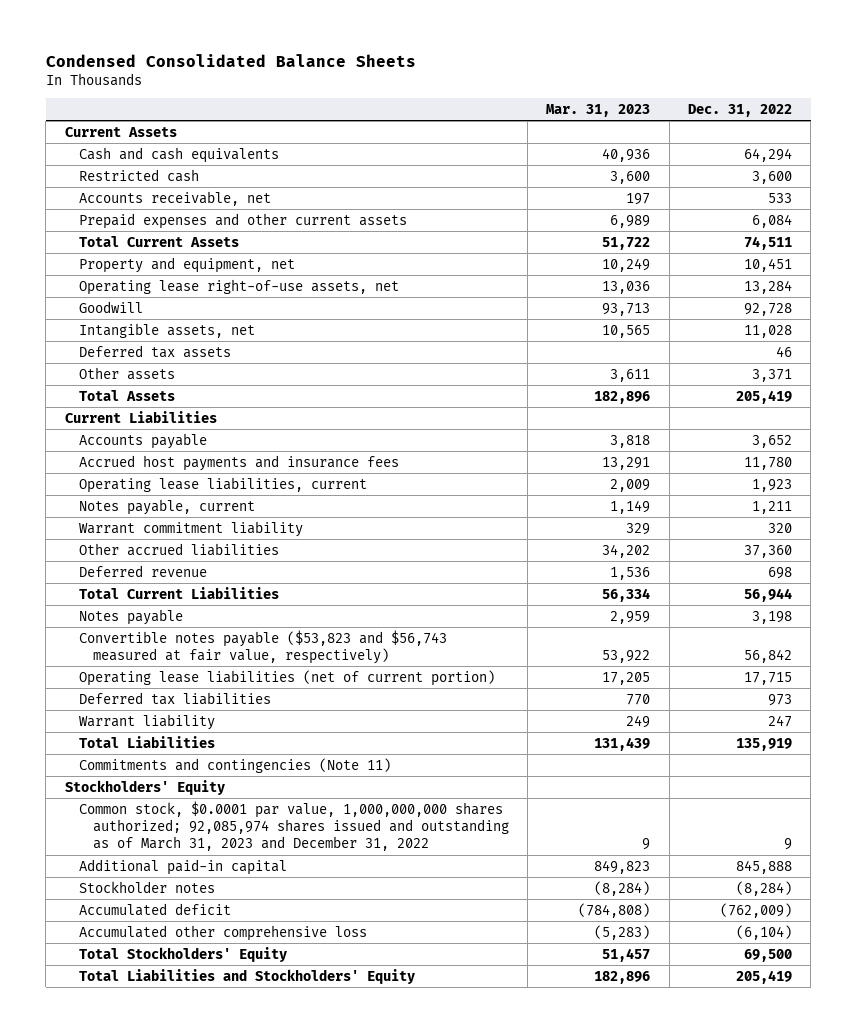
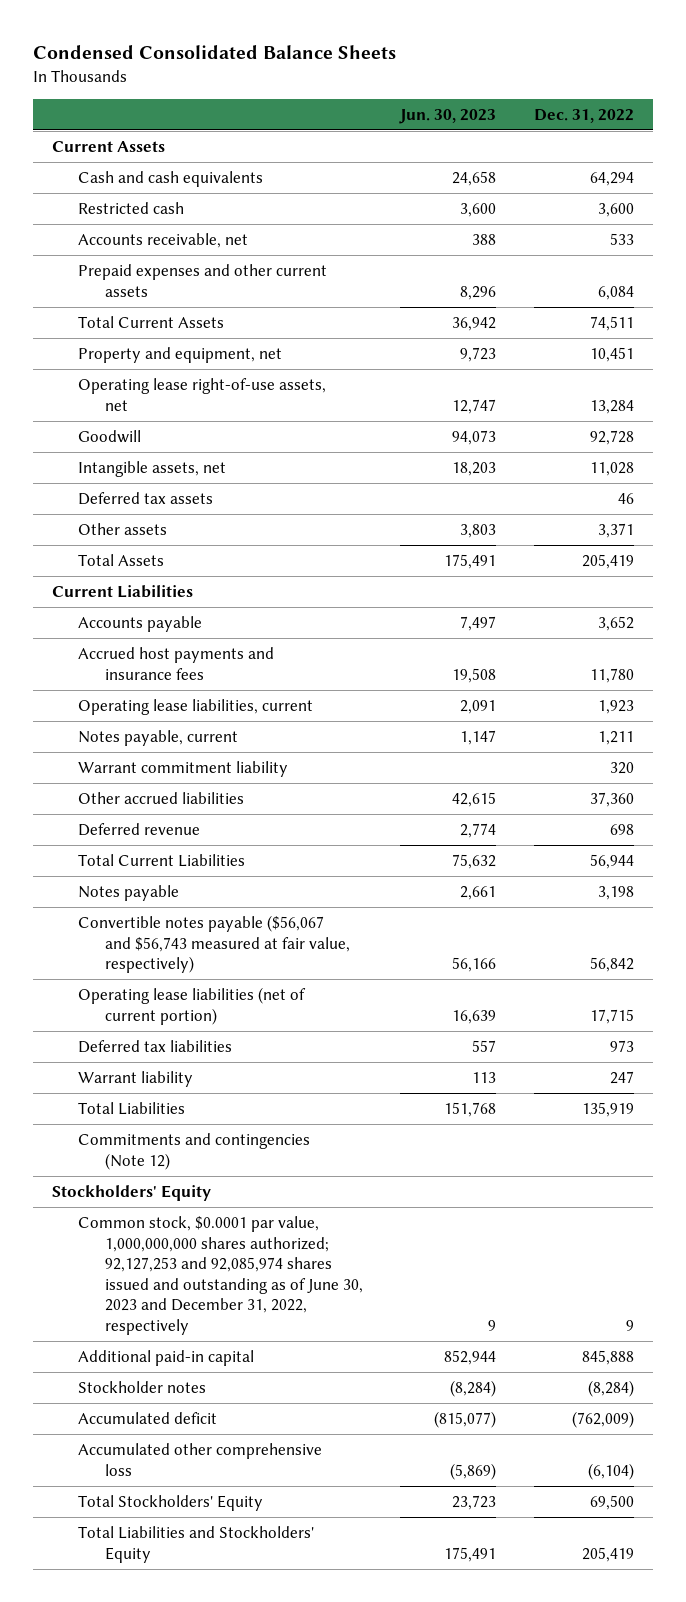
[546,104,651,118] Mar. 31, 2023 -> none
none -> [399,108,497,124] Jun. 30, 2023
[78,629,447,665] Convertible notes payable ($53,823 and $56,743 measured at fair value, respectively) -> [78,915,350,974] Convertible notes payable ($56,067 and $56,743 measured at fair value, respectively)
[78,757,391,773] Commitments and contingencies (Note 11) -> [78,1133,311,1170] Commitments and contingencies (Note 12)
[78,800,509,852] Common stock, $0.0001 par value, 1,000,000,000 shares authorized; 92,085,974 shares issued and outstanding as of March 31, 2023 and December 31, 2022 -> [78,1216,363,1335] Common stock, $0.0001 par value, 1,000,000,000 shares authorized; 92,127,253 and 92,085,974 shares issued and outstanding as of June 30, 2023 and December 31, 2022, respectively

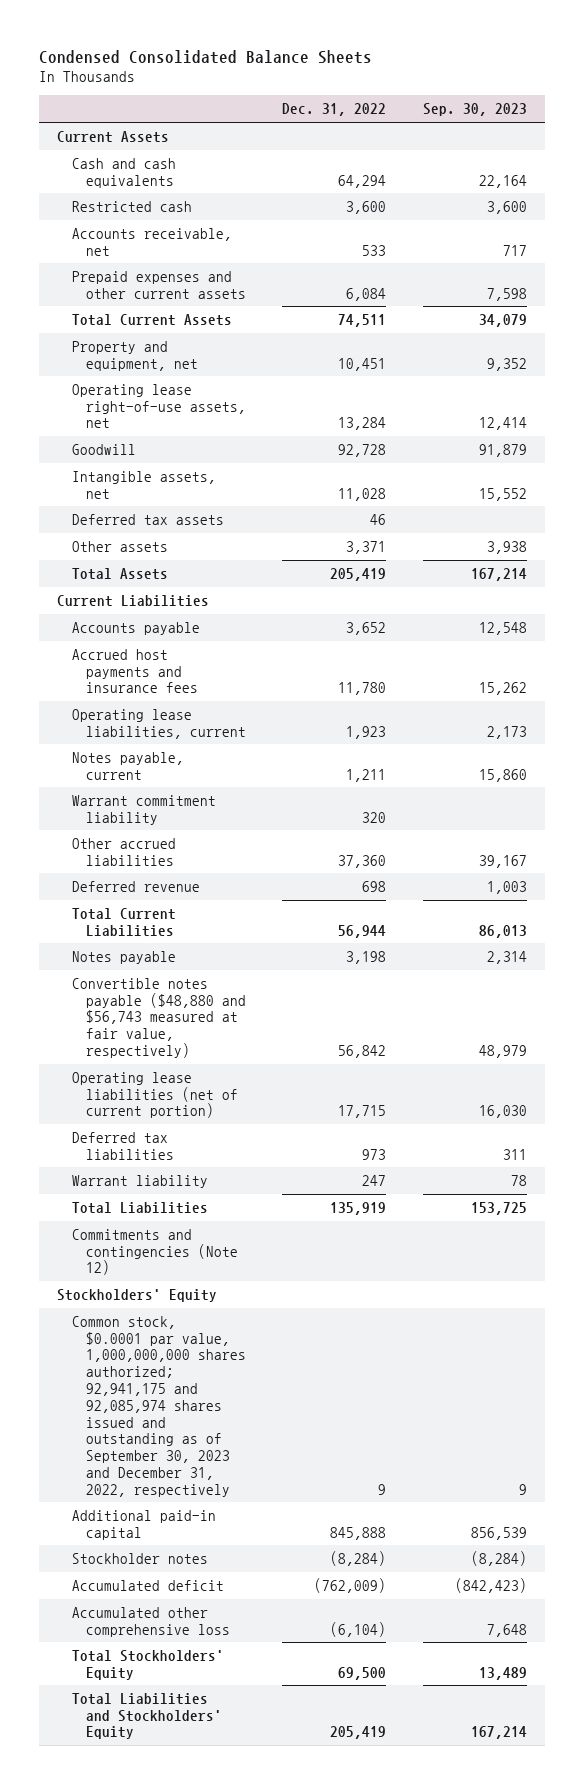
[399,108,497,124] Jun. 30, 2023 -> none
none -> [422,103,527,117] Sep. 30, 2023
[78,915,350,974] Convertible notes payable ($56,067 and $56,743 measured at fair value, respectively) -> [71,977,246,1059] Convertible notes payable ($48,880 and $56,743 measured at fair value, respectively)
[78,1216,363,1335] Common stock, $0.0001 par value, 1,000,000,000 shares authorized; 92,127,253 and 92,085,974 shares issued and outstanding as of June 30, 2023 and December 31, 2022, respectively -> [71,1315,246,1497] Common stock, $0.0001 par value, 1,000,000,000 shares authorized; 92,941,175 and 92,085,974 shares issued and outstanding as of September 30, 2023 and December 31, 2022, respectively

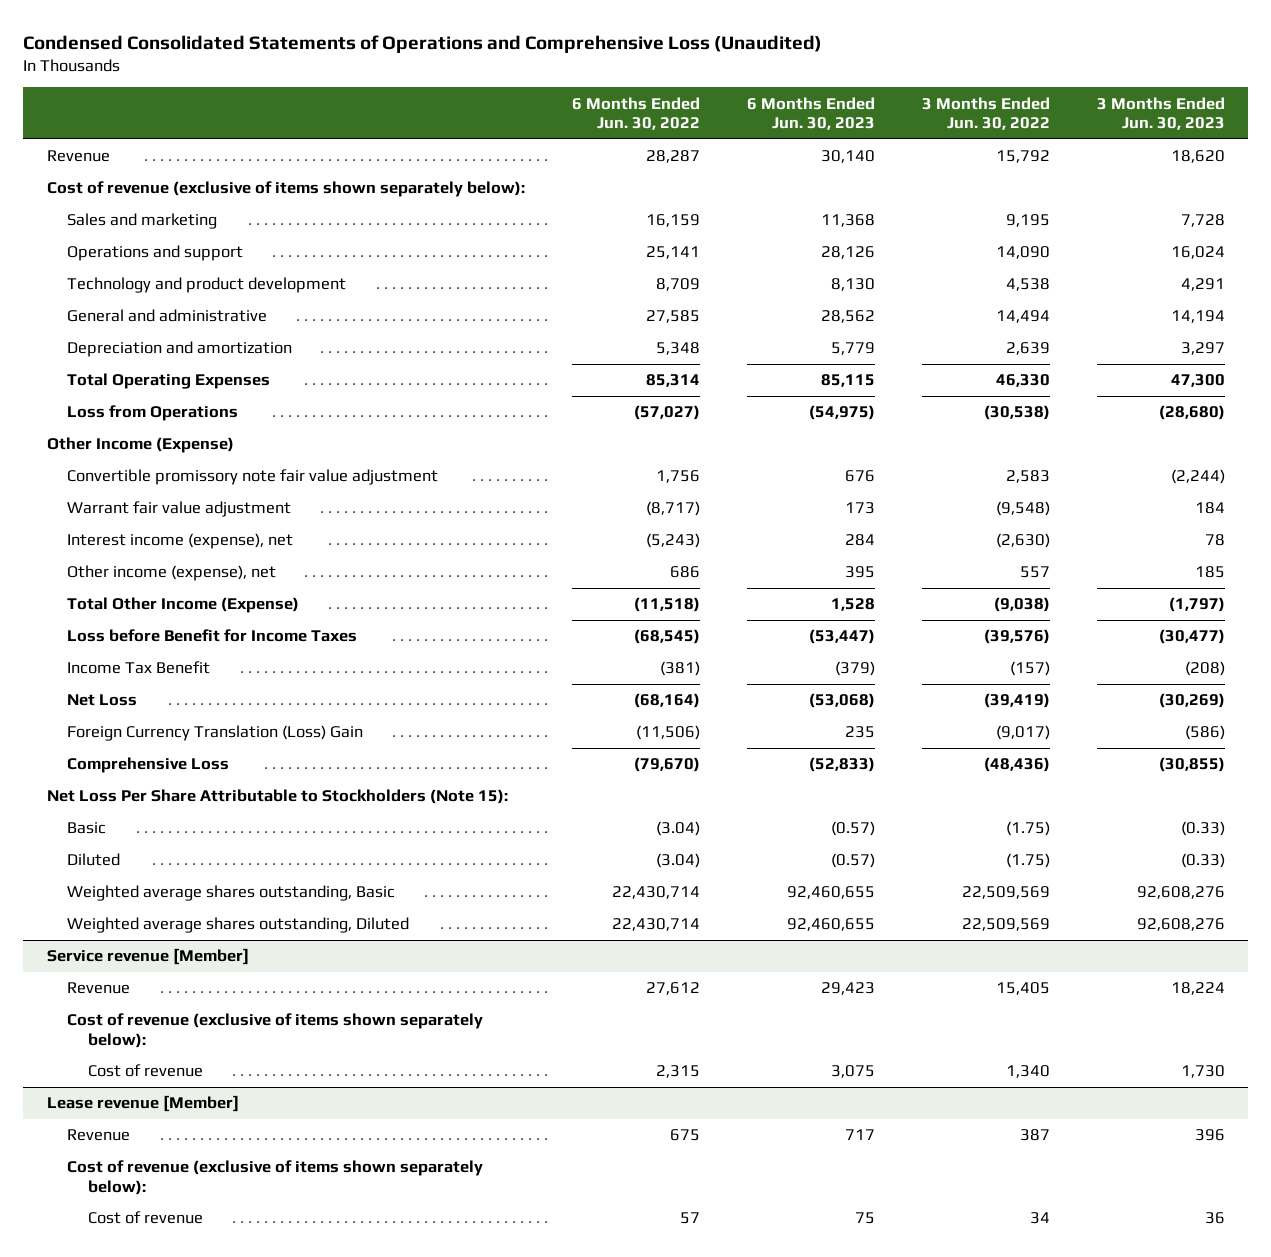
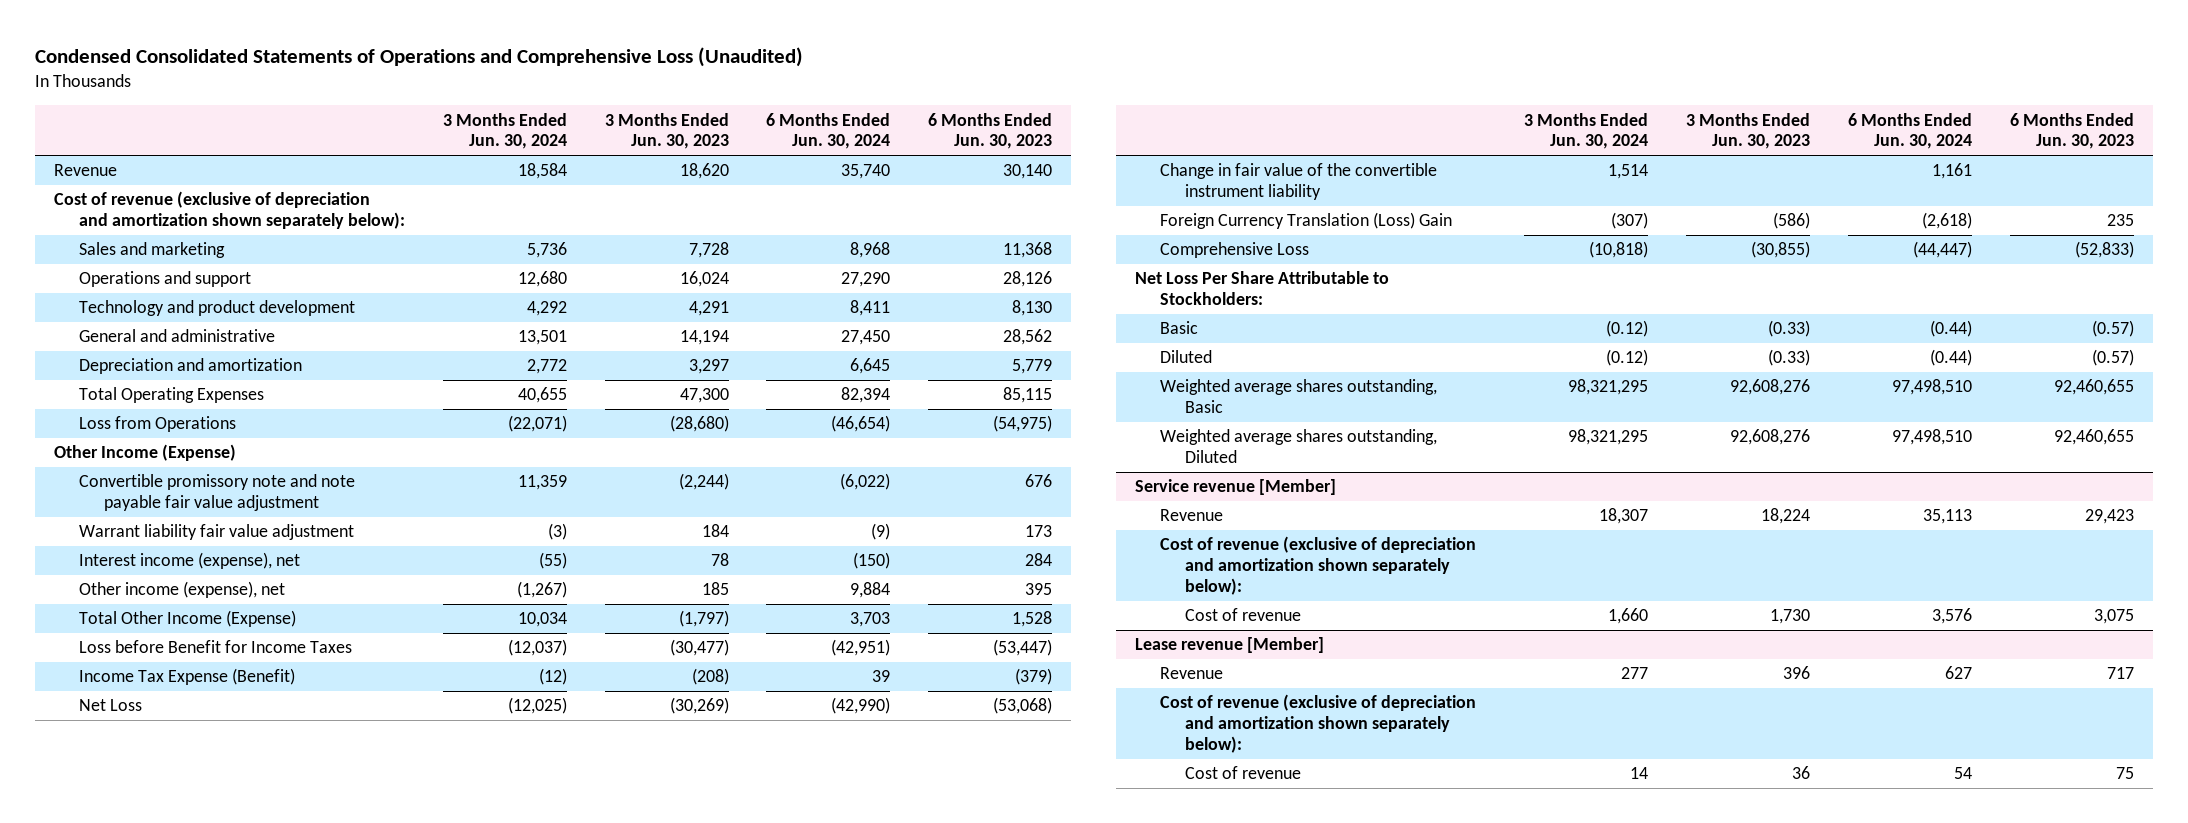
[571,96,700,131] 6 Months Ended Jun. 30, 2022 -> none
[921,96,1050,131] 3 Months Ended Jun. 30, 2022 -> none
none -> [442,112,567,150] 3 Months Ended Jun. 30, 2024
none -> [766,112,891,150] 6 Months Ended Jun. 30, 2024
[46,181,525,198] Cost of revenue (exclusive of items shown separately below): -> [53,191,405,230] Cost of revenue (exclusive of depreciation and amortization shown separately below):
[67,469,439,486] Convertible promissory note fair value adjustment -> [78,474,355,512] Convertible promissory note and note payable fair value adjustment
[67,501,292,518] Warrant fair value adjustment -> [78,524,354,541] Warrant liability fair value adjustment
[67,661,211,675] Income Tax Benefit -> [78,668,295,686] Income Tax Expense (Benefit)
none -> [1160,163,1438,201] Change in fair value of the convertible instrument liability
[46,789,508,805] Net Loss Per Share Attributable to Stockholders (Note 15): -> [1135,271,1390,306] Net Loss Per Share Attributable to Stockholders:
[67,1013,484,1048] Cost of revenue (exclusive of items shown separately below): -> [1160,536,1477,596] Cost of revenue (exclusive of depreciation and amortization shown separately below):
[67,1160,484,1195] Cost of revenue (exclusive of items shown separately below): -> [1160,694,1477,754] Cost of revenue (exclusive of depreciation and amortization shown separately below):

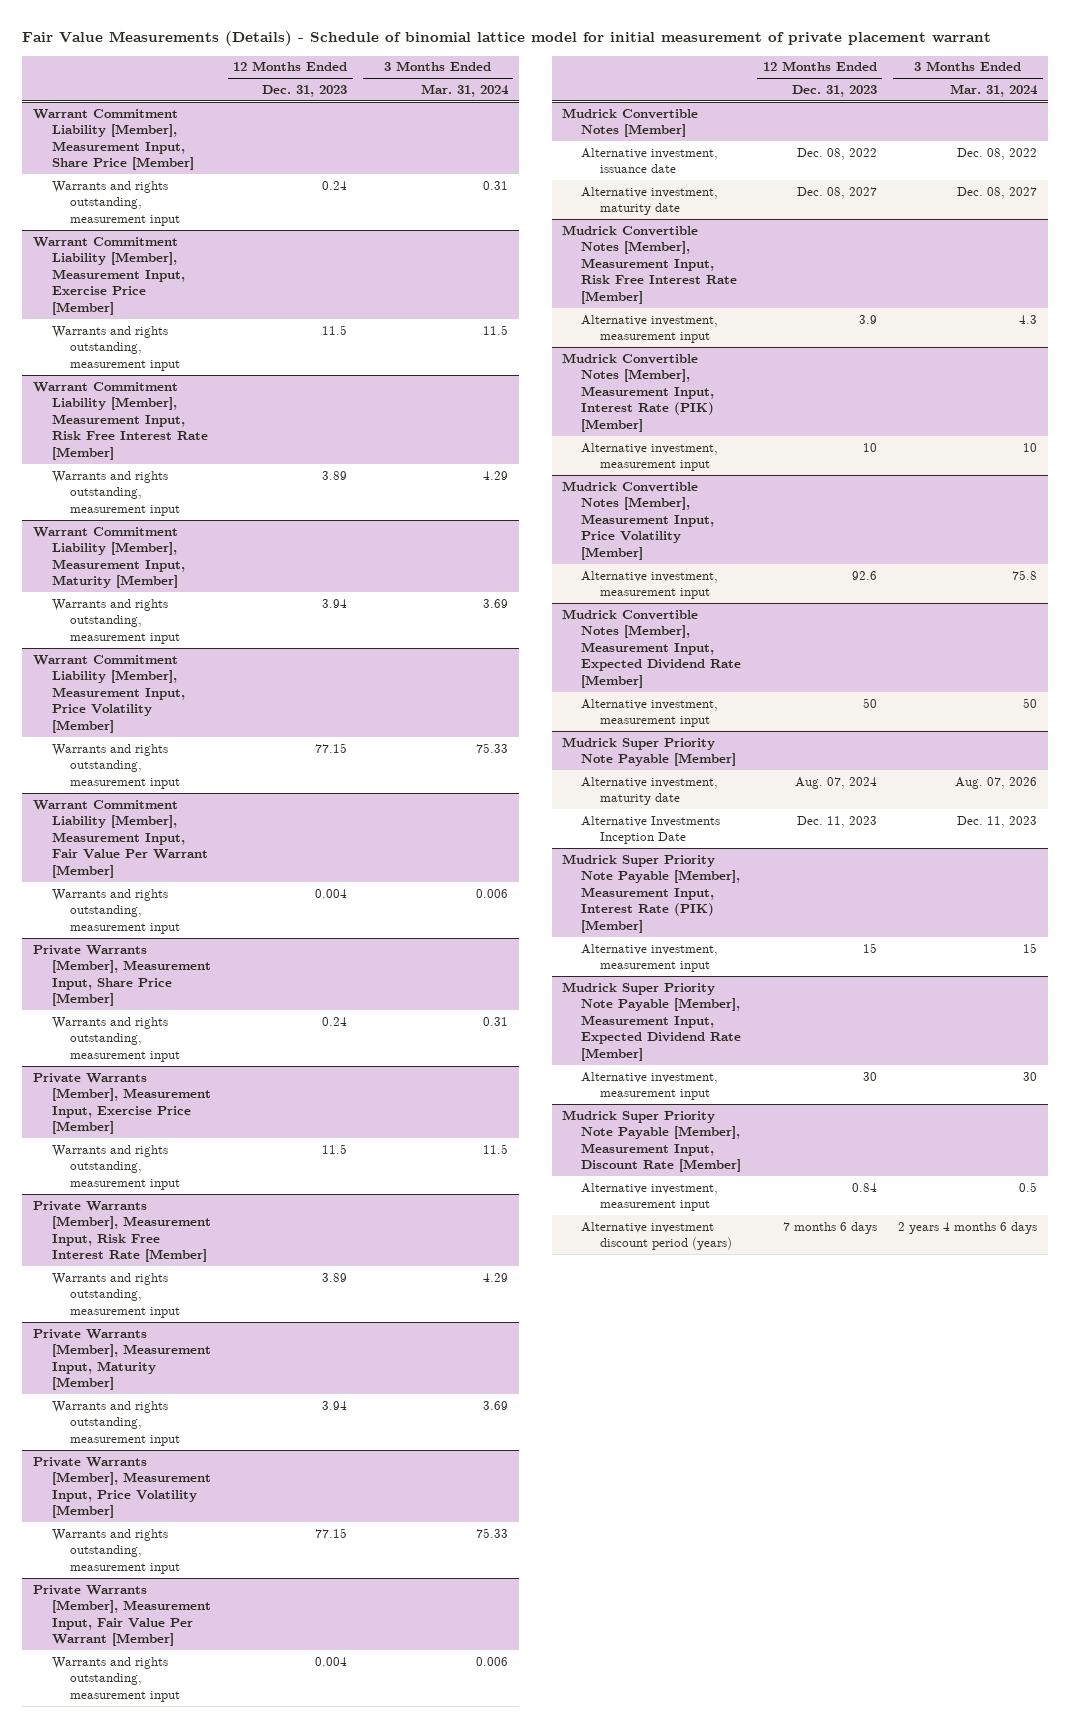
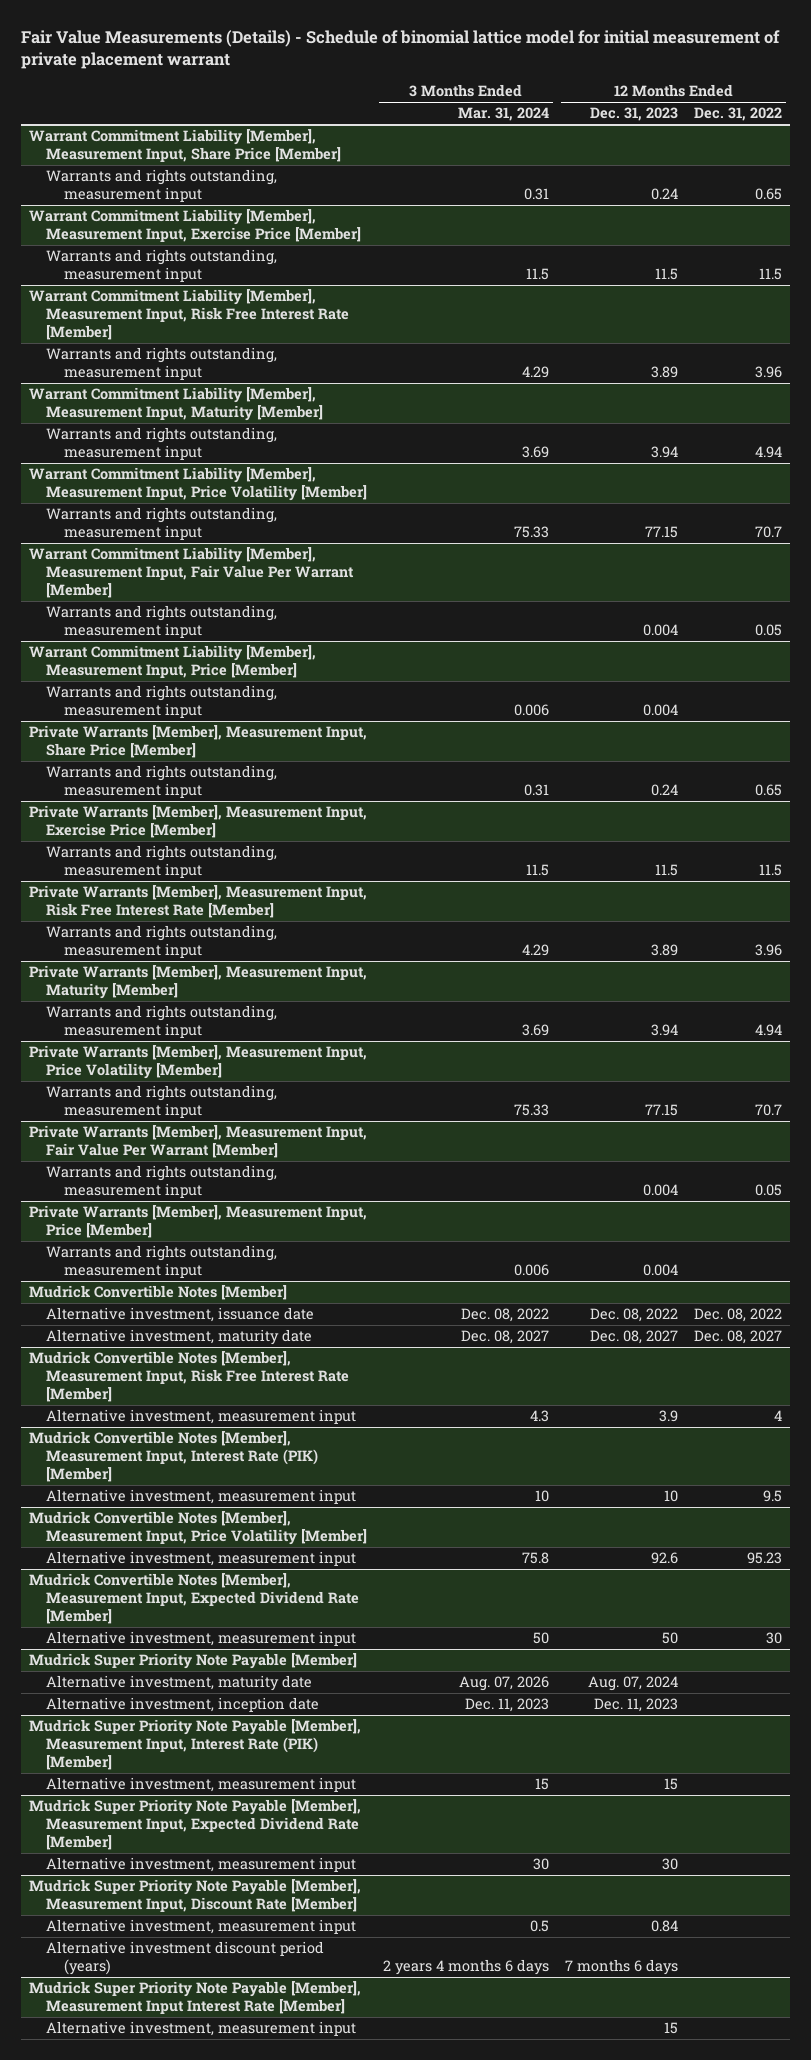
none -> [694,107,783,122] Dec. 31, 2022
none -> [46,605,278,638] Warrants and rights outstanding, measurement input
none -> [28,645,316,678] Warrant Commitment Liability [Member], Measurement Input, Price [Member]
none -> [46,1165,278,1198] Warrants and rights outstanding, measurement input
none -> [28,1205,367,1238] Private Warrants [Member], Measurement Input, Price [Member]
[581,815,721,845] Alternative Investments Inception Date -> [46,1697,320,1713] Alternative investment, inception date
none -> [28,1981,361,2014] Mudrick Super Priority Note Payable [Member], Measurement Input Interest Rate [Member]
none -> [46,2021,357,2037] Alternative investment, measurement input

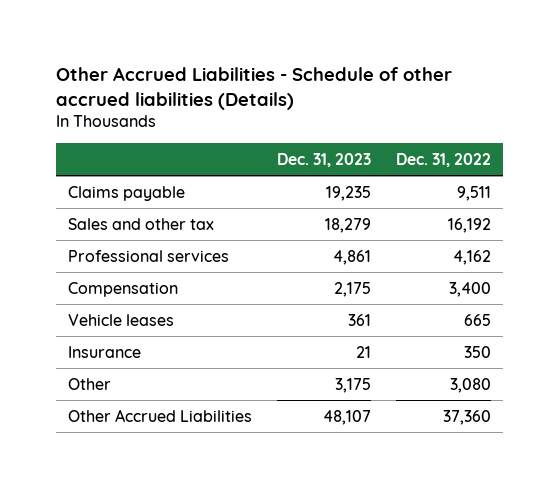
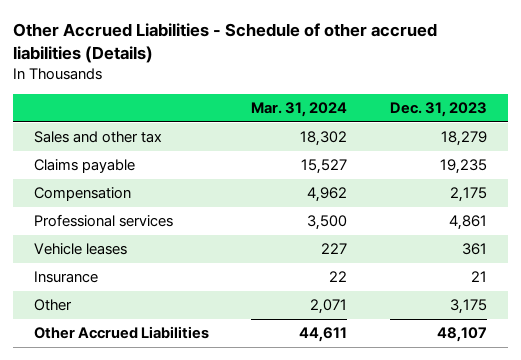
[396,152,492,167] Dec. 31, 2022 -> none
none -> [251,102,348,118] Mar. 31, 2024
[68,185,186,201] Claims payable -> [33,159,135,174] Claims payable
[68,249,230,262] Professional services -> [33,214,173,228] Professional services

